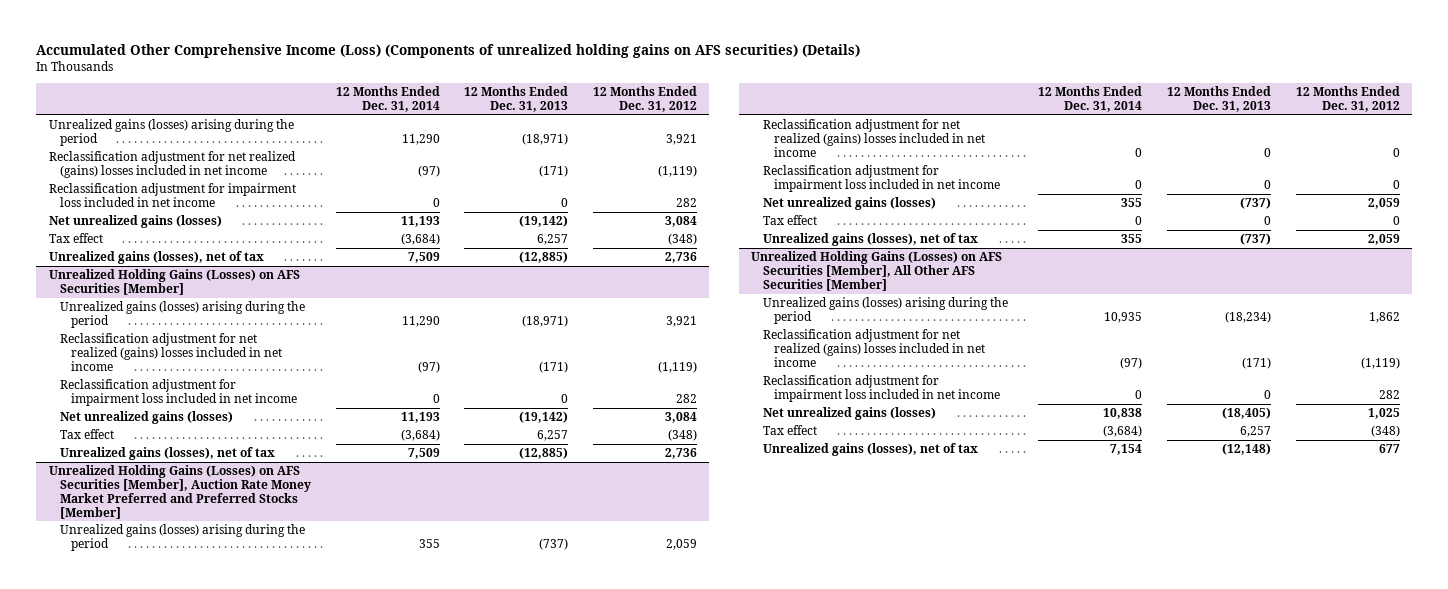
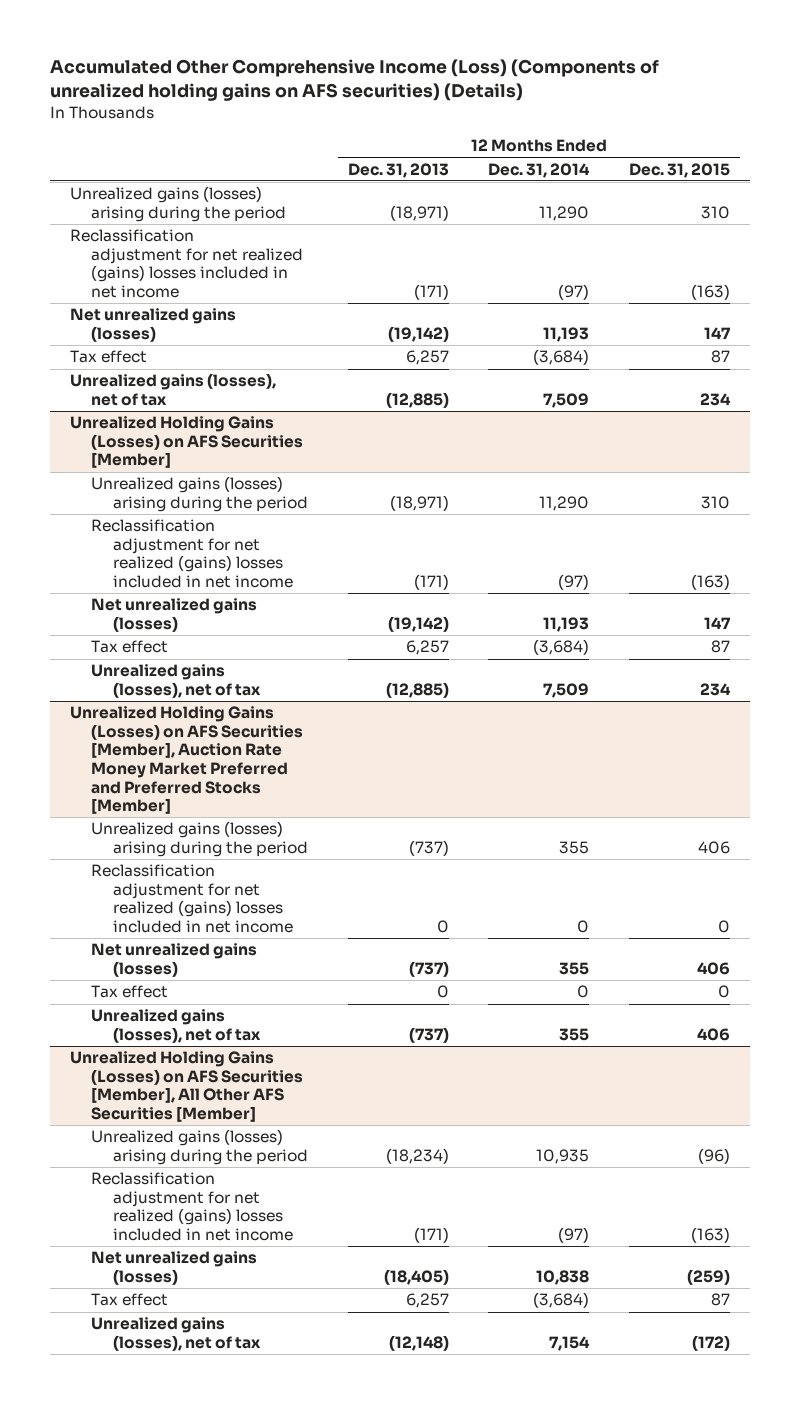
[592,86,697,112] 12 Months Ended Dec. 31, 2012 -> none
none -> [629,162,731,178] Dec. 31, 2015
[48,183,296,208] Reclassification adjustment for impairment loss included in net income -> none
[60,379,298,407] Reclassification adjustment for impairment loss included in net income -> none
[762,165,1001,193] Reclassification adjustment for impairment loss included in net income -> none
[762,375,1001,403] Reclassification adjustment for impairment loss included in net income -> none

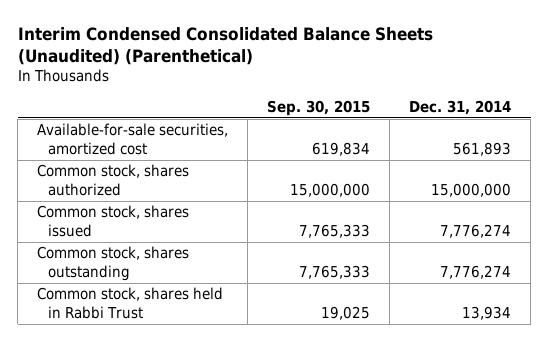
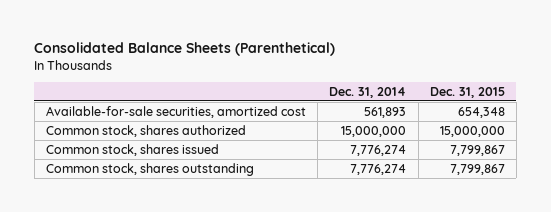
[17,26,433,66] Interim Condensed Consolidated Balance Sheets (Unaudited) (Parenthetical) -> [34,42,336,57] Consolidated Balance Sheets (Parenthetical)
[267,100,371,117] Sep. 30, 2015 -> none
none -> [429,86,505,98] Dec. 31, 2015
[37,287,224,319] Common stock, shares held in Rabbi Trust -> none

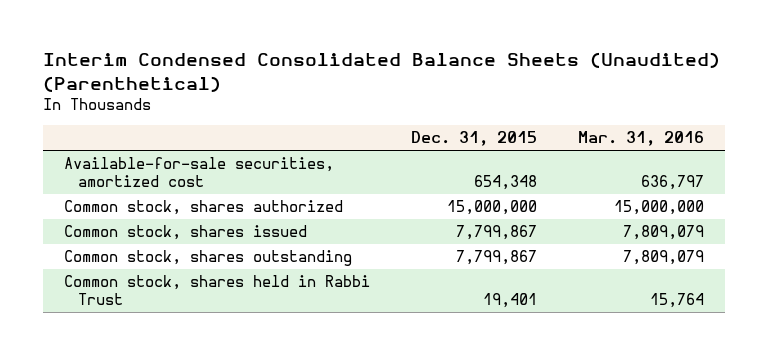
[34,42,336,57] Consolidated Balance Sheets (Parenthetical) -> [42,52,720,92] Interim Condensed Consolidated Balance Sheets (Unaudited) (Parenthetical)
[329,86,407,98] Dec. 31, 2014 -> none
none -> [577,131,704,147] Mar. 31, 2016
none -> [63,275,370,306] Common stock, shares held in Rabbi Trust

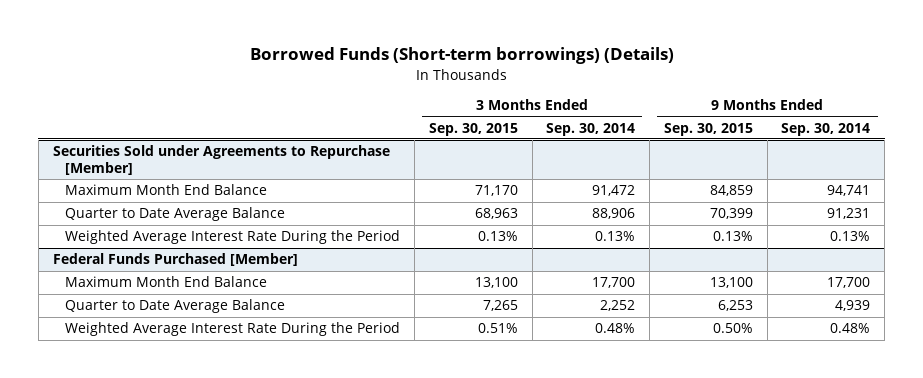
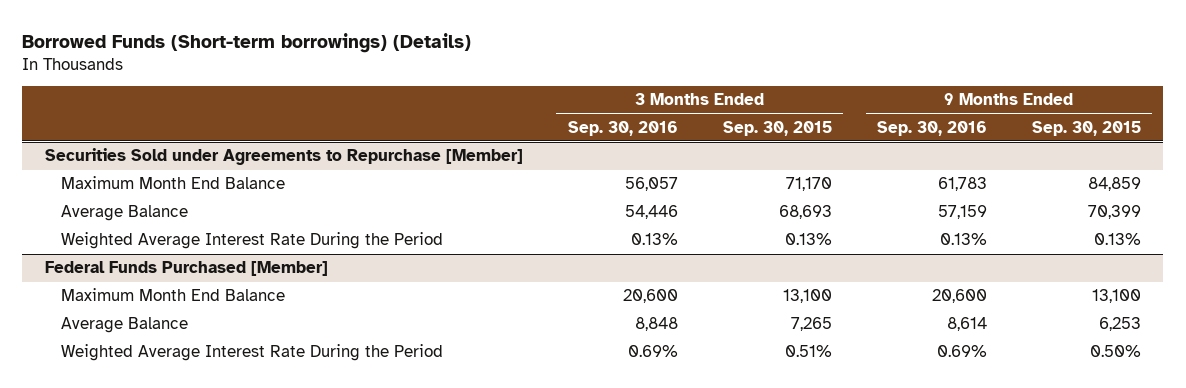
[546,122,636,136] Sep. 30, 2014 -> none
[781,122,871,136] Sep. 30, 2014 -> none
none -> [567,120,678,136] Sep. 30, 2016
none -> [876,120,987,136] Sep. 30, 2016
[65,207,286,222] Quarter to Date Average Balance -> [60,205,188,222] Average Balance
[474,208,518,220] 68,963 -> [778,205,832,220] 68,693
[65,299,286,314] Quarter to Date Average Balance -> [60,317,188,334] Average Balance

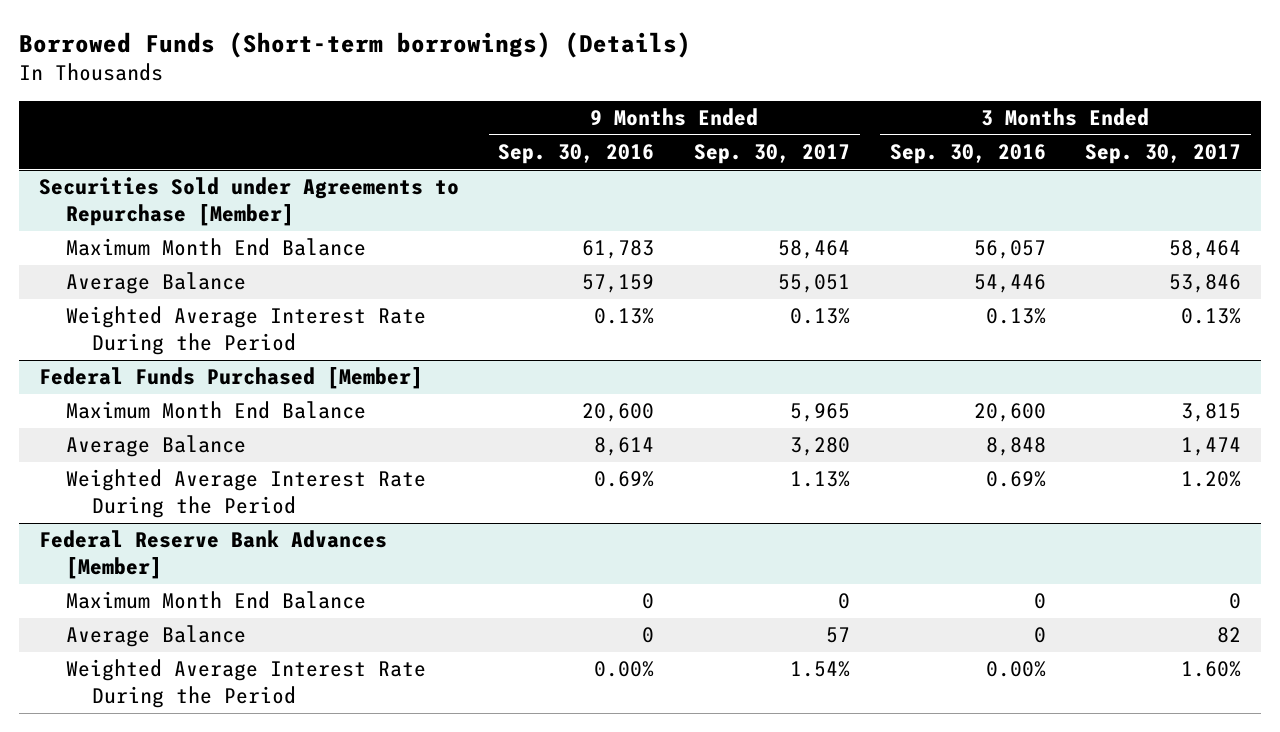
[722,120,832,136] Sep. 30, 2015 -> none
[1031,120,1141,136] Sep. 30, 2015 -> none
none -> [694,143,851,164] Sep. 30, 2017
none -> [1085,143,1242,164] Sep. 30, 2017
none -> [38,530,387,580] Federal Reserve Bank Advances [Member]
none -> [65,591,366,610] Maximum Month End Balance
none -> [65,625,246,648] Average Balance
none -> [65,659,426,709] Weighted Average Interest Rate During the Period

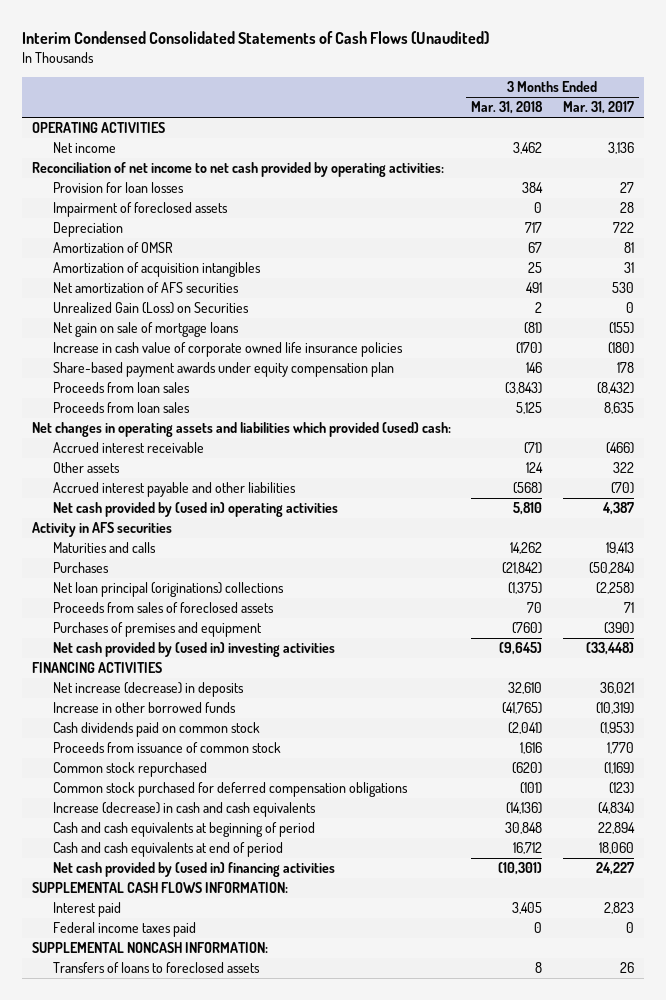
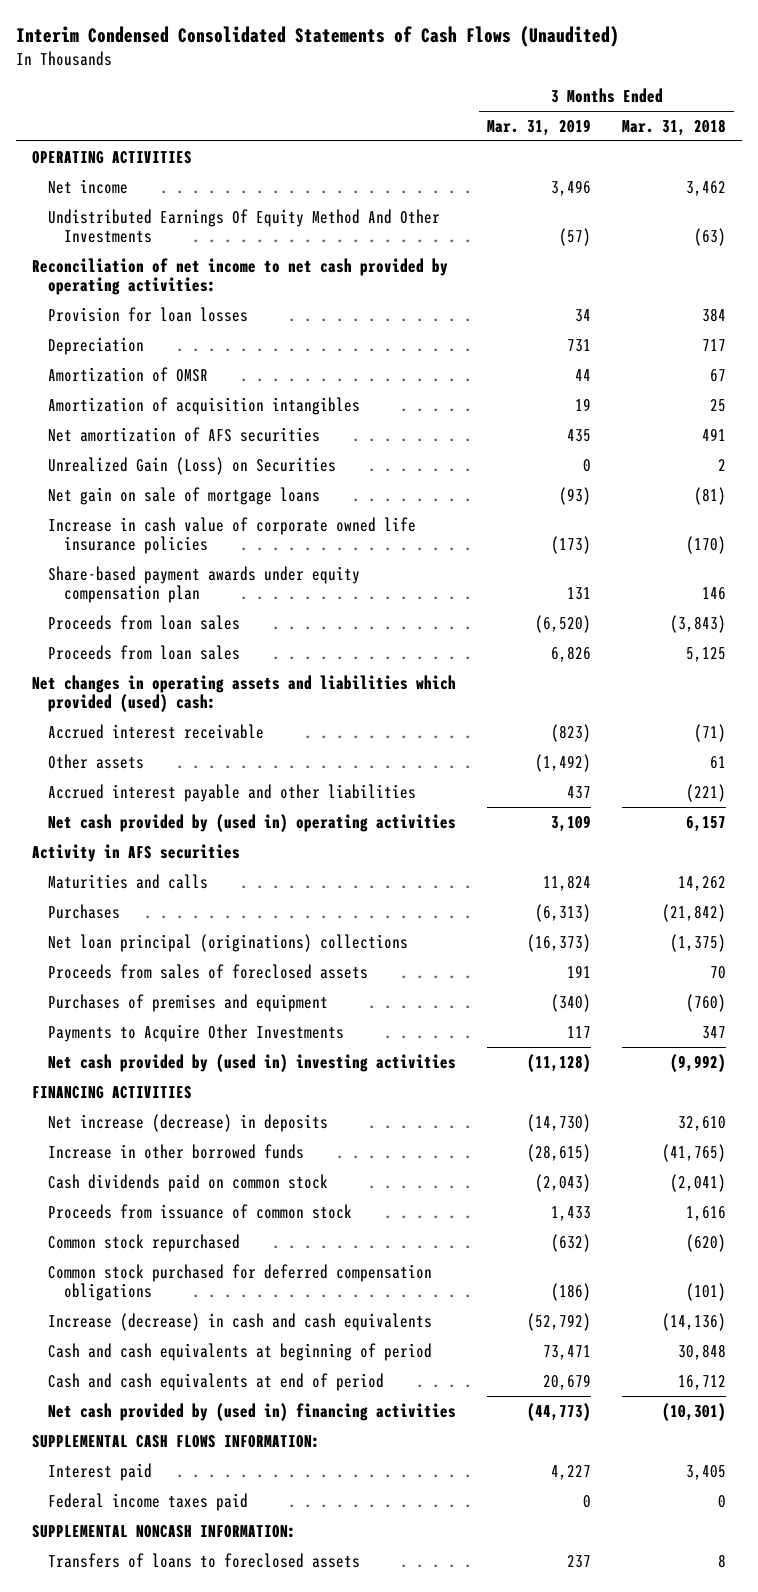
[562,101,634,115] Mar. 31, 2017 -> none
none -> [487,118,592,136] Mar. 31, 2019
none -> [47,208,440,244] Undistributed Earnings Of Equity Method And Other Investments
[53,202,229,218] Impairment of foreclosed assets -> none
[526,462,544,474] 124 -> [710,755,727,769] 61
[513,482,543,495] (568) -> [686,783,727,802] (221)
[513,502,543,516] 5,810 -> [686,815,727,832] 6,157
none -> [47,1023,344,1042] Payments to Acquire Other Investments
[499,642,543,656] (9,645) -> [670,1053,727,1072] (9,992)

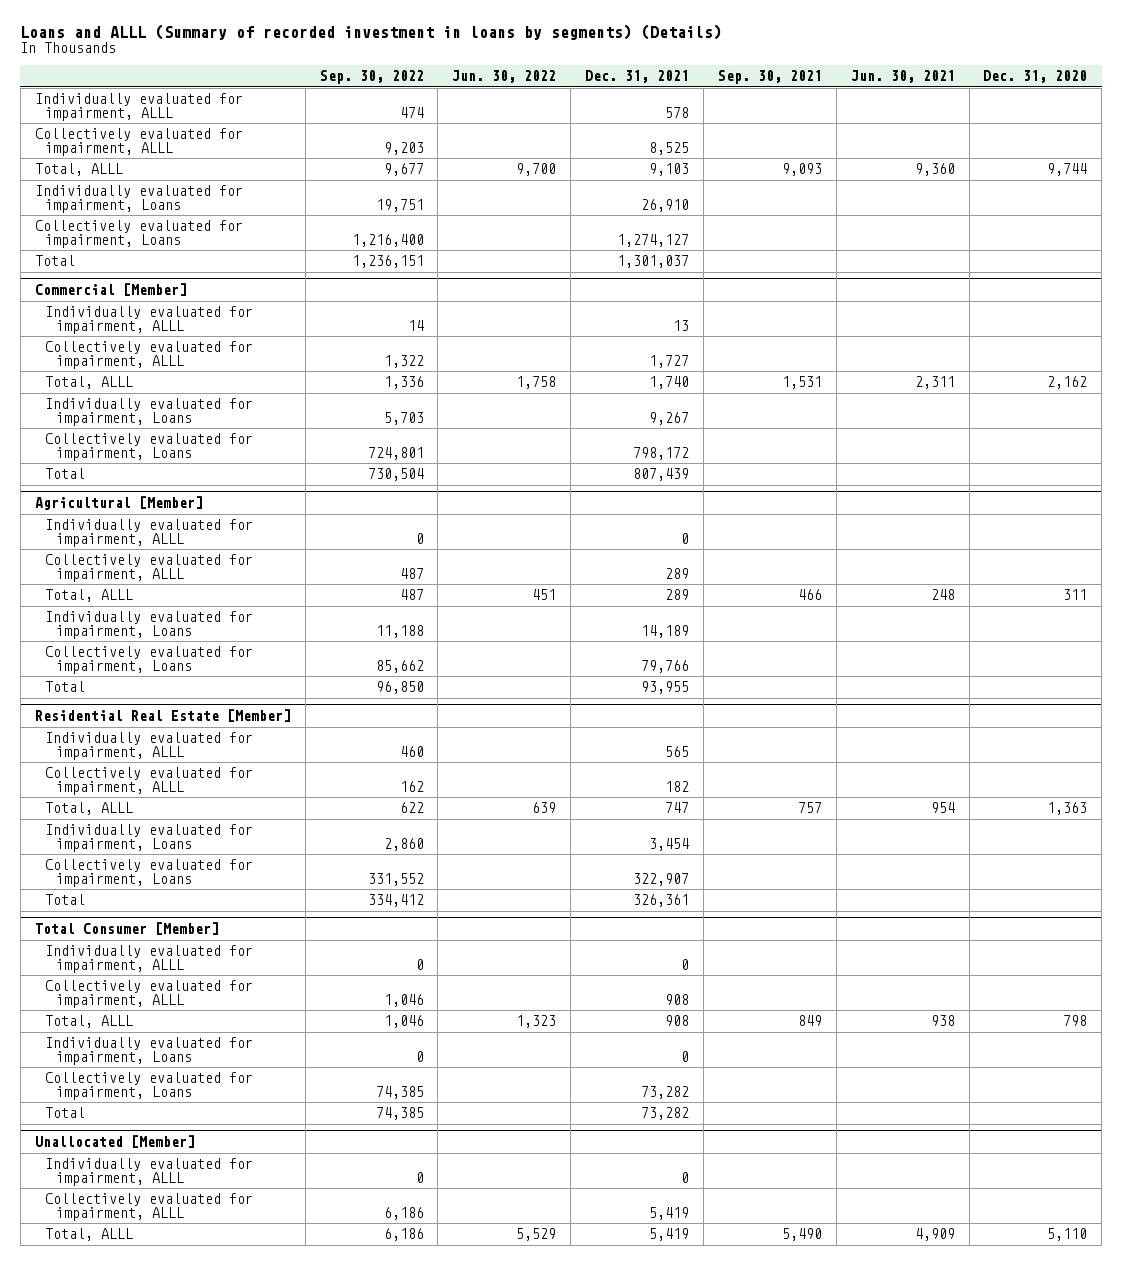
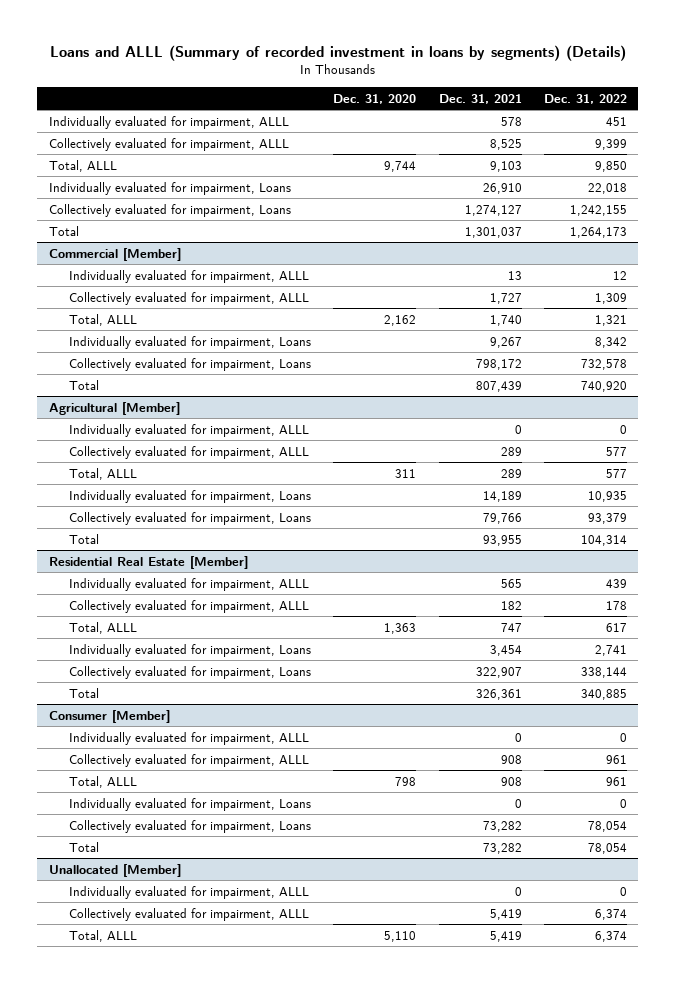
[319,69,424,84] Sep. 30, 2022 -> none
[452,69,557,83] Jun. 30, 2022 -> none
[717,69,822,84] Sep. 30, 2021 -> none
[850,69,955,83] Jun. 30, 2021 -> none
none -> [544,93,628,104] Dec. 31, 2022
[34,921,219,935] Total Consumer [Member] -> [48,709,170,723] Consumer [Member]

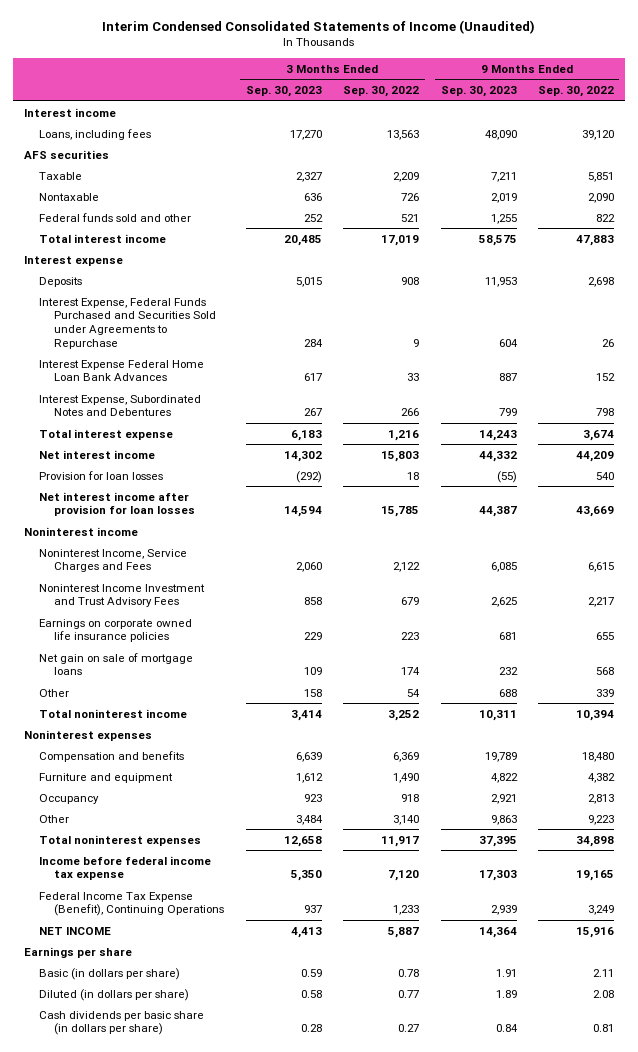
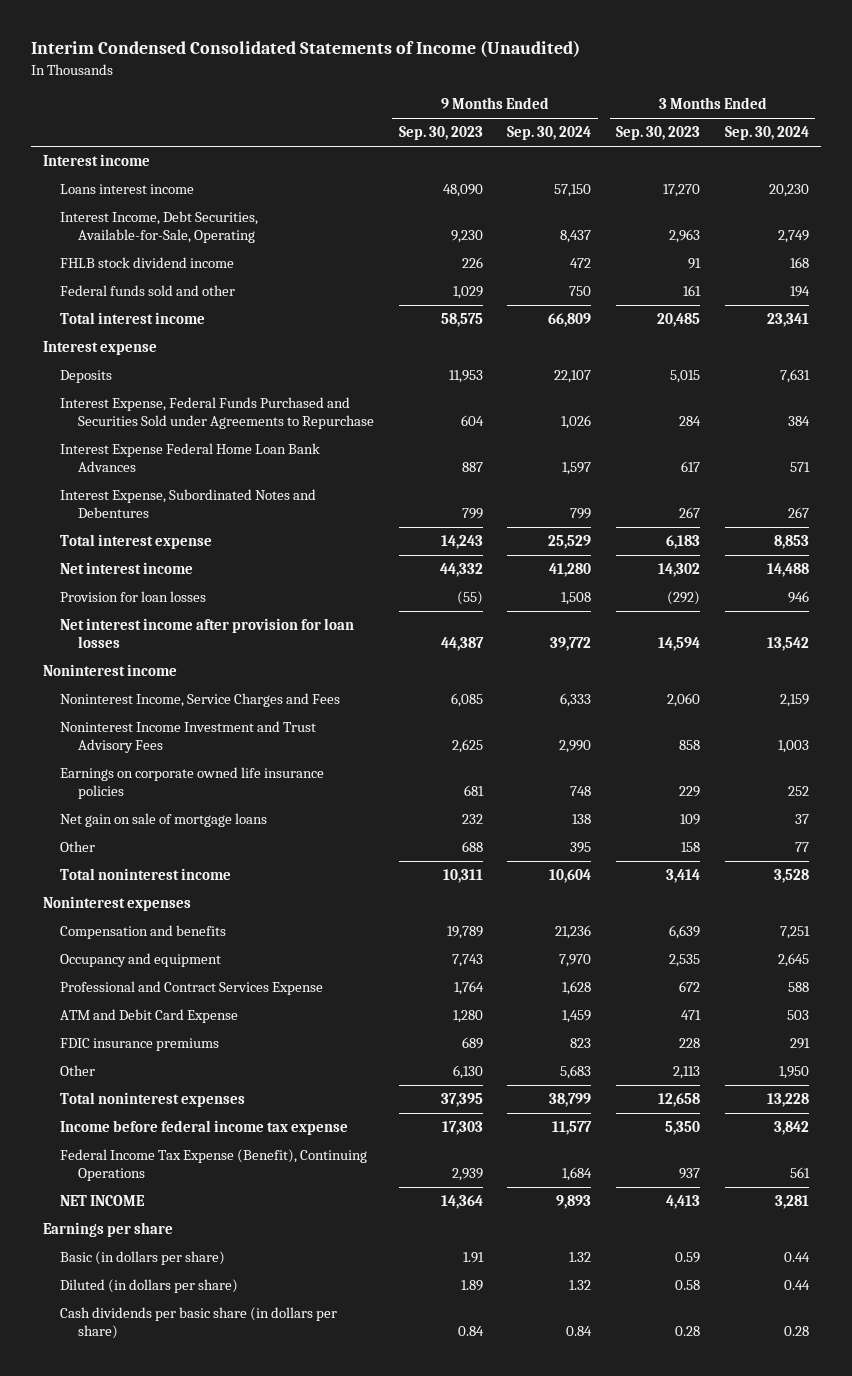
[343,86,420,98] Sep. 30, 2022 -> none
[538,86,615,98] Sep. 30, 2022 -> none
none -> [507,126,592,141] Sep. 30, 2024
none -> [725,126,810,141] Sep. 30, 2024
[23,149,109,159] AFS securities -> none
[39,171,83,180] Taxable -> none
[39,192,100,201] Nontaxable -> none
[39,128,152,140] Loans, including fees -> [60,184,195,195] Loans interest income
none -> [60,211,259,244] Interest Income, Debt Securities, Available-for-Sale, Operating
none -> [60,257,235,269] FHLB stock dividend income
[303,213,323,222] 252 -> [683,285,702,297] 161
[490,213,517,224] 1,255 -> [452,286,483,300] 1,029
[39,772,174,783] Furniture and equipment -> none
[39,793,100,804] Occupancy -> [60,953,222,968] Occupancy and equipment
[303,793,322,802] 923 -> [669,954,701,968] 2,535
[490,793,517,804] 2,921 -> [451,954,483,968] 7,743
none -> [60,981,324,996] Professional and Contract Services Expense
none -> [60,1009,239,1024] ATM and Debit Card Expense
none -> [60,1038,220,1052] FDIC insurance premiums
[295,814,323,825] 3,484 -> [673,1066,701,1080] 2,113
[490,814,517,825] 9,863 -> [452,1065,483,1080] 6,130

